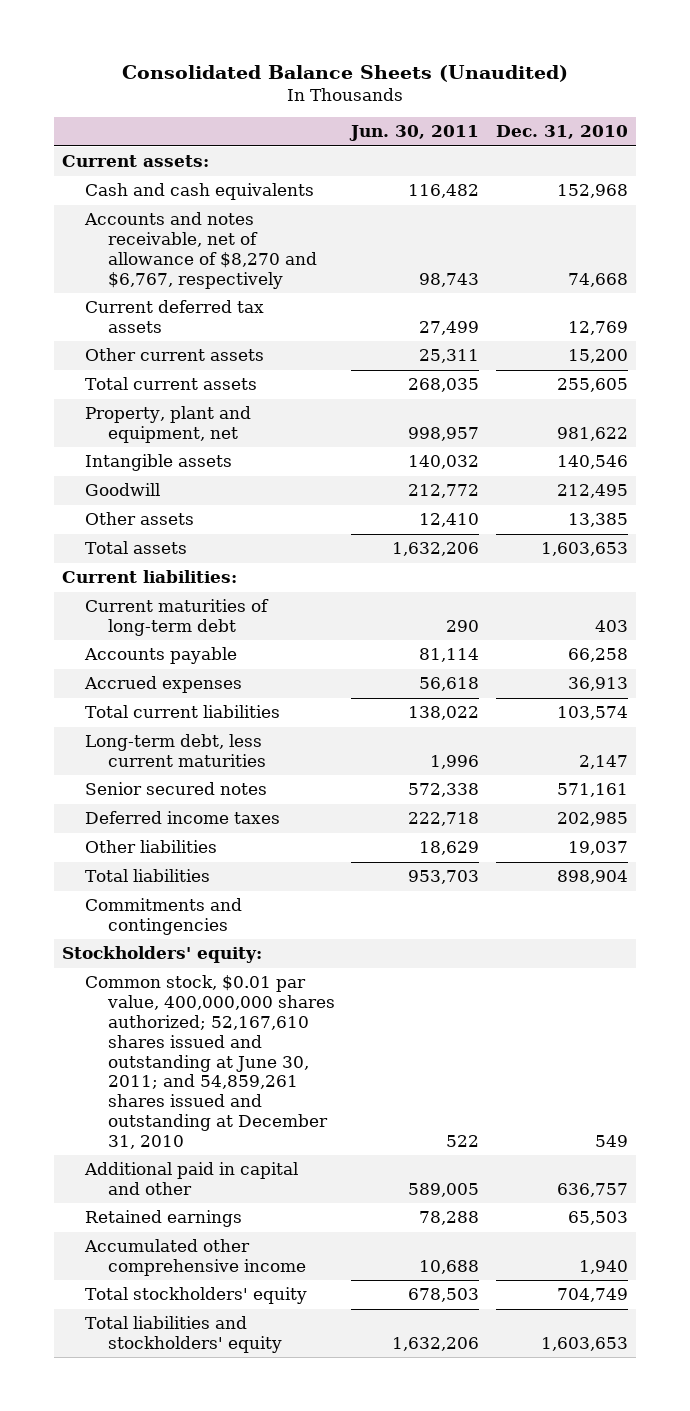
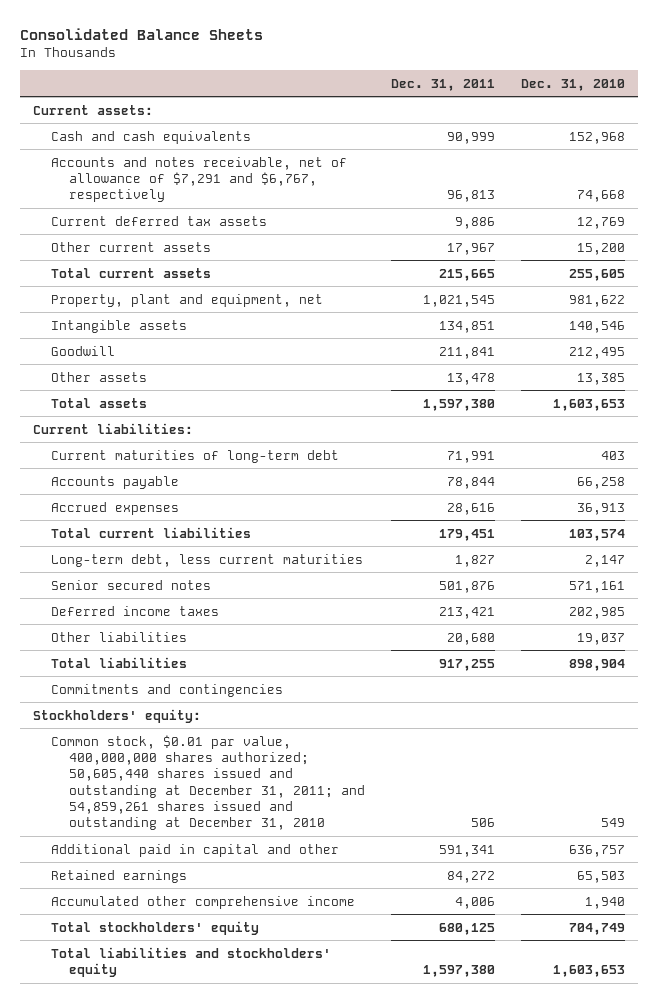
[121,64,568,82] Consolidated Balance Sheets (Unaudited) -> [19,27,263,40] Consolidated Balance Sheets
[349,125,480,142] Jun. 30, 2011 -> none
none -> [391,78,496,91] Dec. 31, 2011
[83,212,317,289] Accounts and notes receivable, net of allowance of $8,270 and $6,767, respectively -> [50,156,347,203] Accounts and notes receivable, net of allowance of $7,291 and $6,767, respectively
[84,975,335,1149] Common stock, $0.01 par value, 400,000,000 shares authorized; 52,167,610 shares issued and outstanding at June 30, 2011; and 54,859,261 shares issued and outstanding at December 31, 2010 -> [50,734,366,831] Common stock, $0.01 par value, 400,000,000 shares authorized; 50,605,440 shares issued and outstanding at December 31, 2011; and 54,859,261 shares issued and outstanding at December 31, 2010

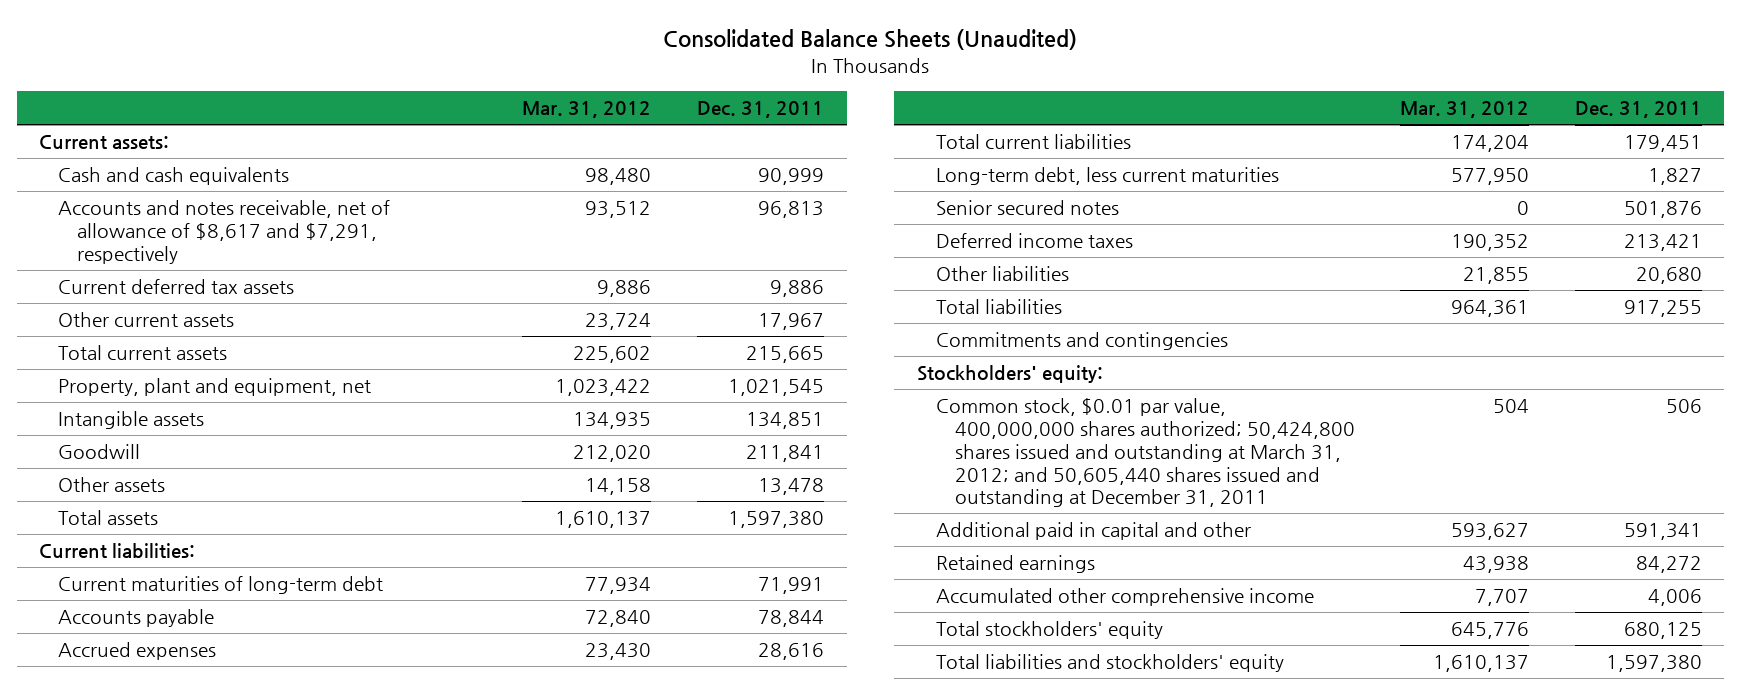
[19,27,263,40] Consolidated Balance Sheets -> [663,29,1078,51] Consolidated Balance Sheets (Unaudited)
[521,78,626,91] Dec. 31, 2010 -> none
none -> [522,101,652,119] Mar. 31, 2012
[50,156,347,203] Accounts and notes receivable, net of allowance of $7,291 and $6,767, respectively -> [58,200,391,264] Accounts and notes receivable, net of allowance of $8,617 and $7,291, respectively
[50,734,366,831] Common stock, $0.01 par value, 400,000,000 shares authorized; 50,605,440 shares issued and outstanding at December 31, 2011; and 54,859,261 shares issued and outstanding at December 31, 2010 -> [935,398,1355,508] Common stock, $0.01 par value, 400,000,000 shares authorized; 50,424,800 shares issued and outstanding at March 31, 2012; and 50,605,440 shares issued and outstanding at December 31, 2011

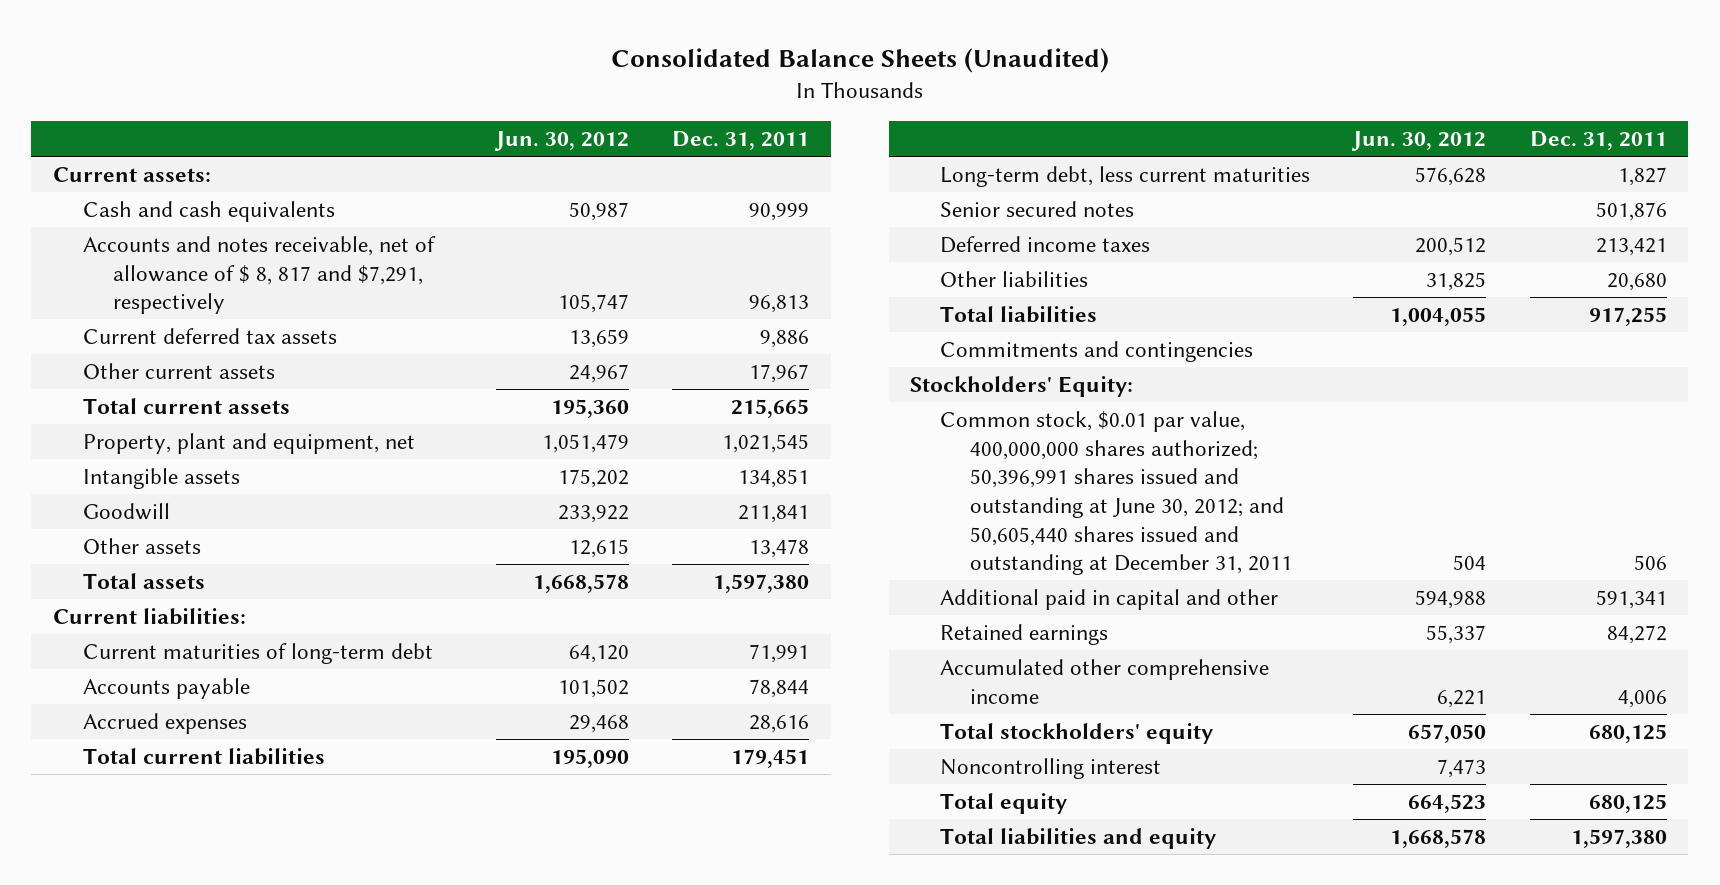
[522,101,652,119] Mar. 31, 2012 -> none
none -> [494,131,630,152] Jun. 30, 2012
[58,200,391,264] Accounts and notes receivable, net of allowance of $8,617 and $7,291, respectively -> [83,235,437,315] Accounts and notes receivable, net of allowance of $ 8, 817 and $7,291, respectively
[916,365,1103,384] Stockholders' equity: -> [910,375,1134,397] Stockholders' Equity:
[935,398,1355,508] Common stock, $0.01 par value, 400,000,000 shares authorized; 50,424,800 shares issued and outstanding at March 31, 2012; and 50,605,440 shares issued and outstanding at December 31, 2011 -> [940,410,1293,576] Common stock, $0.01 par value, 400,000,000 shares authorized; 50,396,991 shares issued and outstanding at June 30, 2012; and 50,605,440 shares issued and outstanding at December 31, 2011
none -> [940,757,1162,779] Noncontrolling interest
none -> [940,792,1068,814] Total equity
[935,654,1284,673] Total liabilities and stockholders' equity -> [940,827,1217,849] Total liabilities and equity

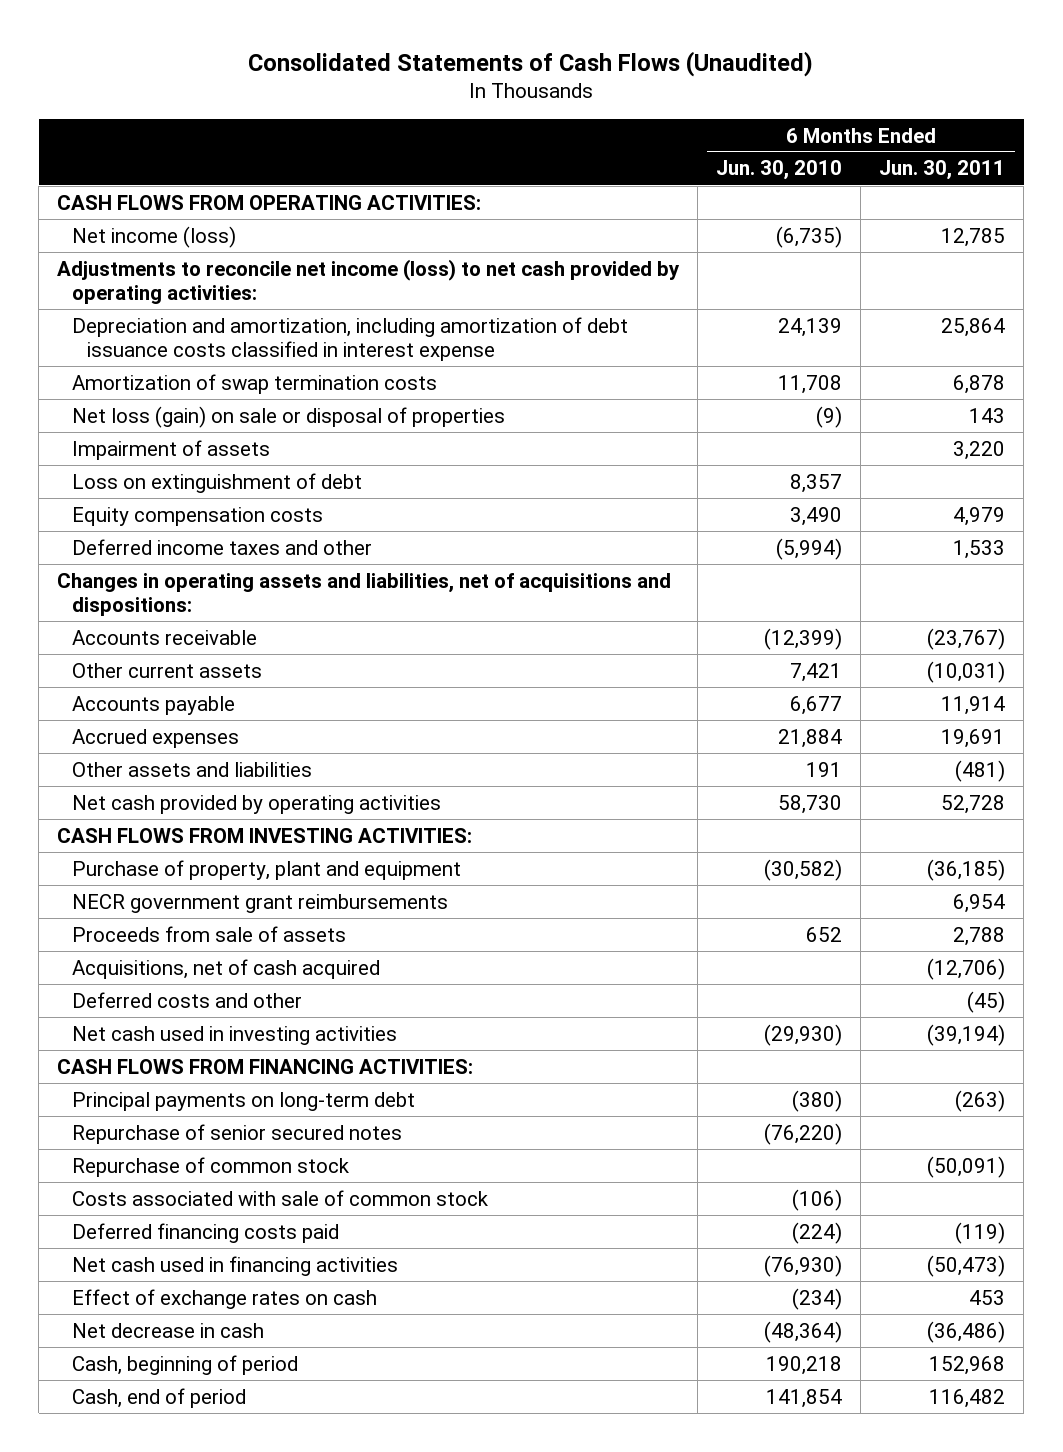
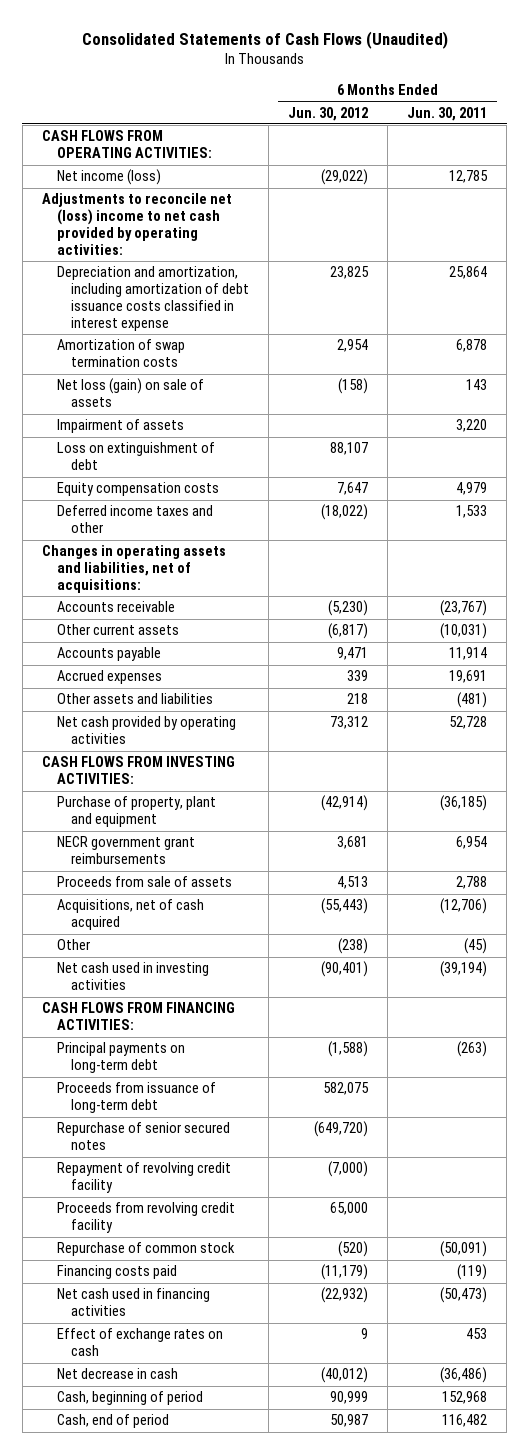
[716,160,843,181] Jun. 30, 2010 -> none
none -> [288,106,369,121] Jun. 30, 2012
[57,258,681,304] Adjustments to reconcile net income (loss) to net cash provided by operating activities: -> [42,193,233,256] Adjustments to reconcile net (loss) income to net cash provided by operating activities:
[71,405,505,428] Net loss (gain) on sale or disposal of properties -> [56,378,204,408] Net loss (gain) on sale of assets
[57,572,672,616] Changes in operating assets and liabilities, net of acquisitions and dispositions: -> [42,545,227,594] Changes in operating assets and liabilities, net of acquisitions:
[71,991,302,1008] Deferred costs and other -> none
none -> [56,939,90,951] Other
none -> [56,1082,216,1114] Proceeds from issuance of long-term debt
none -> [56,1162,231,1194] Repayment of revolving credit facility
none -> [56,1202,235,1234] Proceeds from revolving credit facility
[71,1189,488,1206] Costs associated with sale of common stock -> none
[71,1222,339,1243] Deferred financing costs paid -> [56,1265,177,1280] Financing costs paid

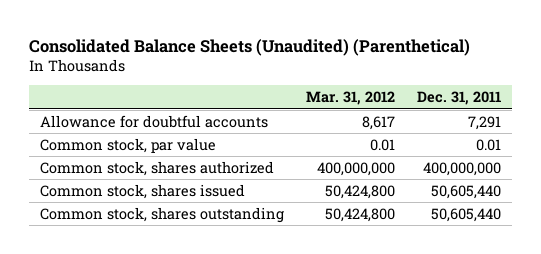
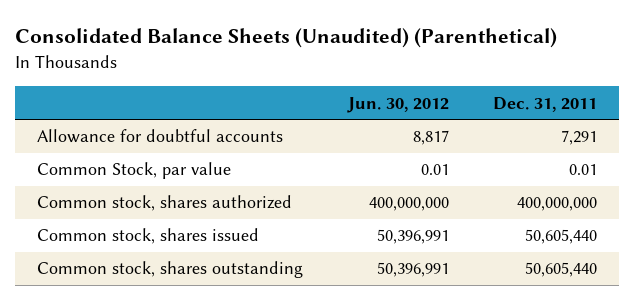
[305,91,395,106] Mar. 31, 2012 -> none
none -> [346,96,449,113] Jun. 30, 2012
[40,137,217,153] Common stock, par value -> [37,162,232,180] Common Stock, par value

